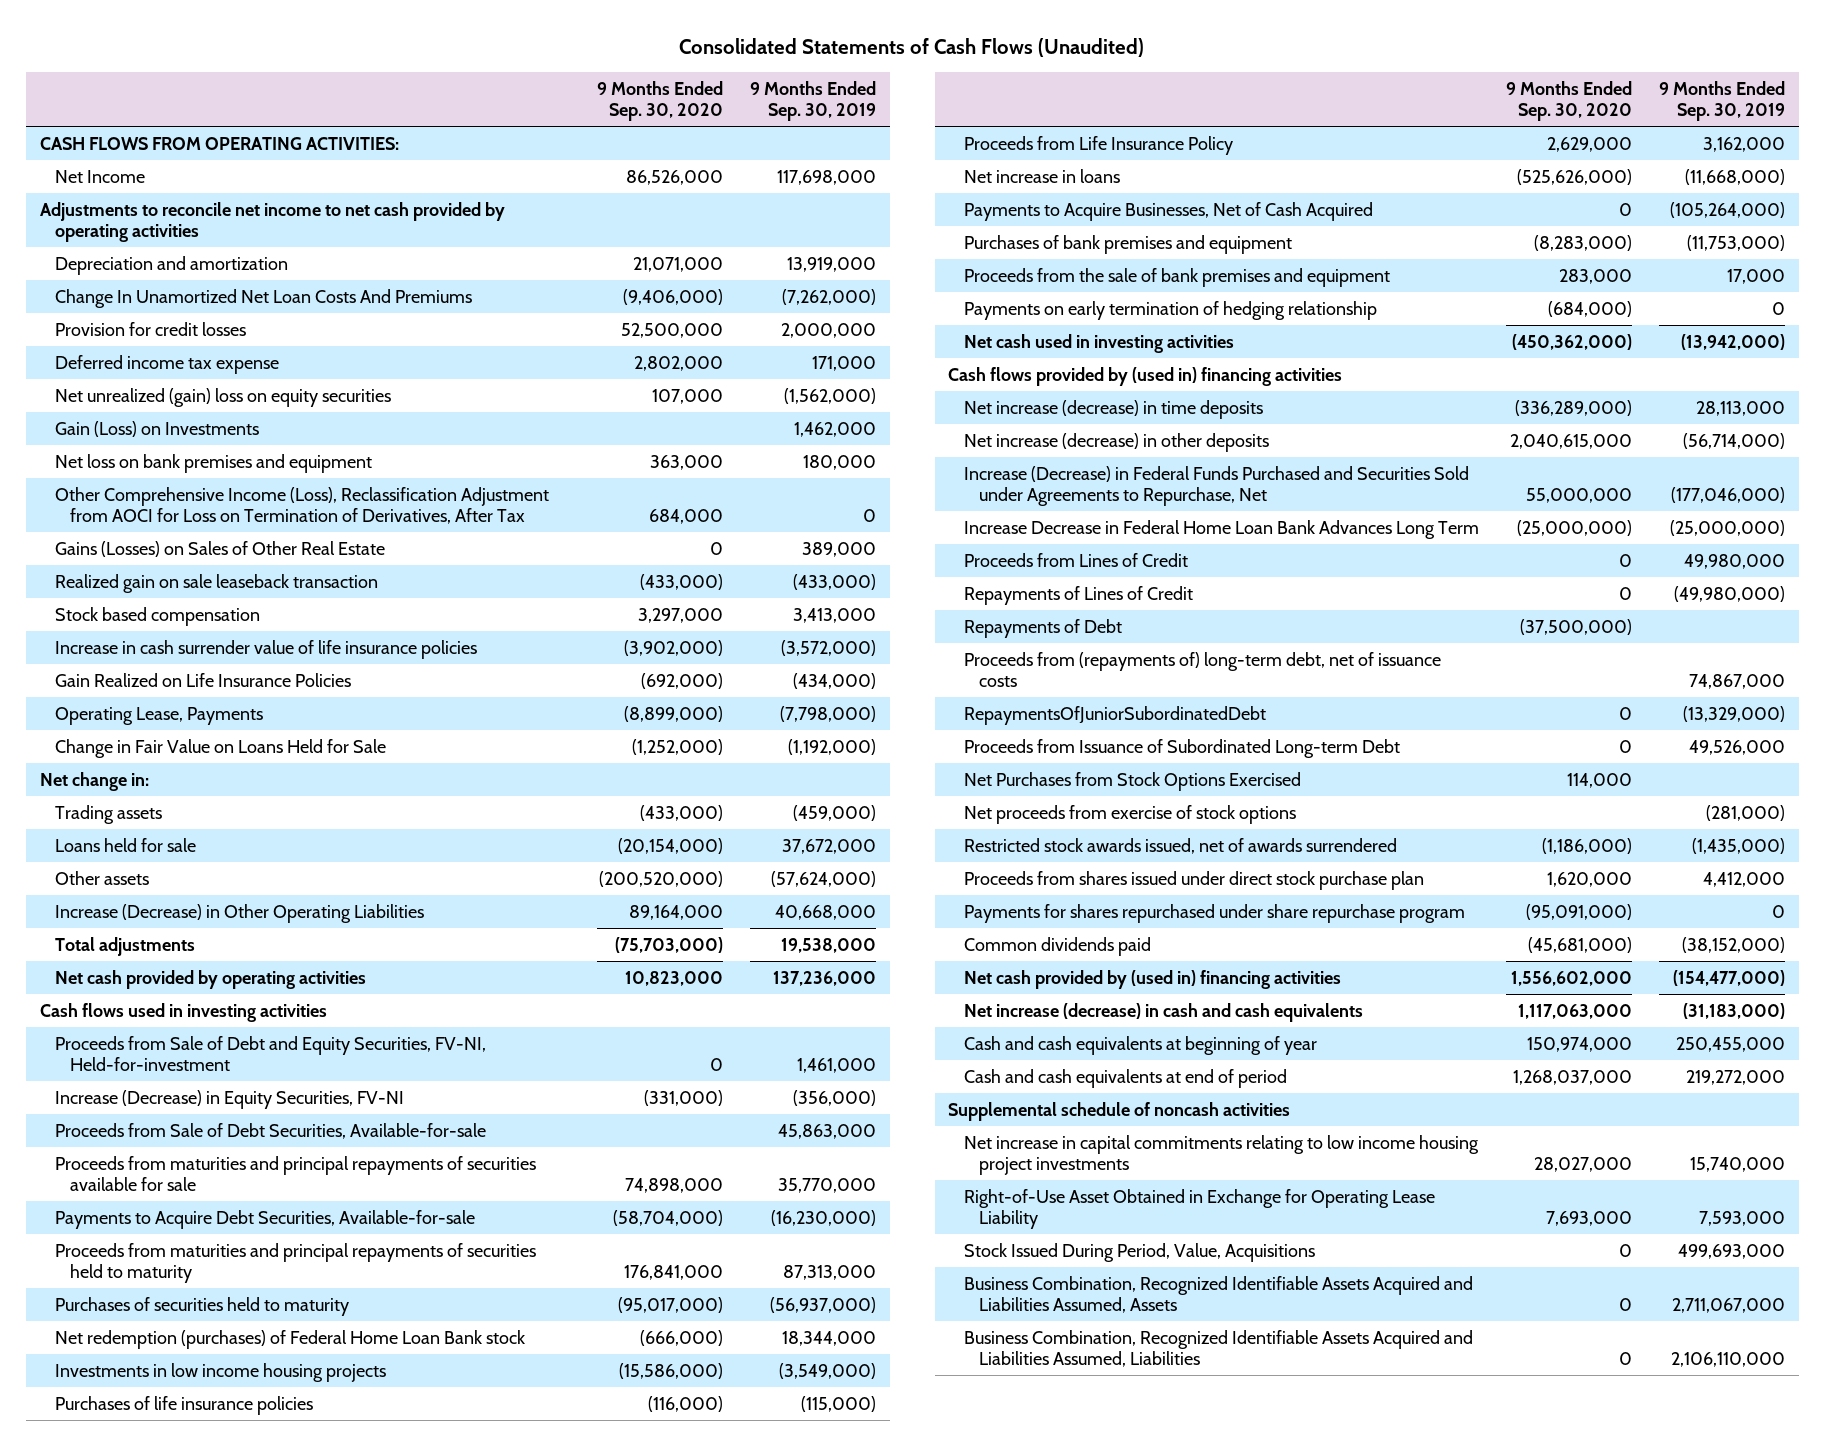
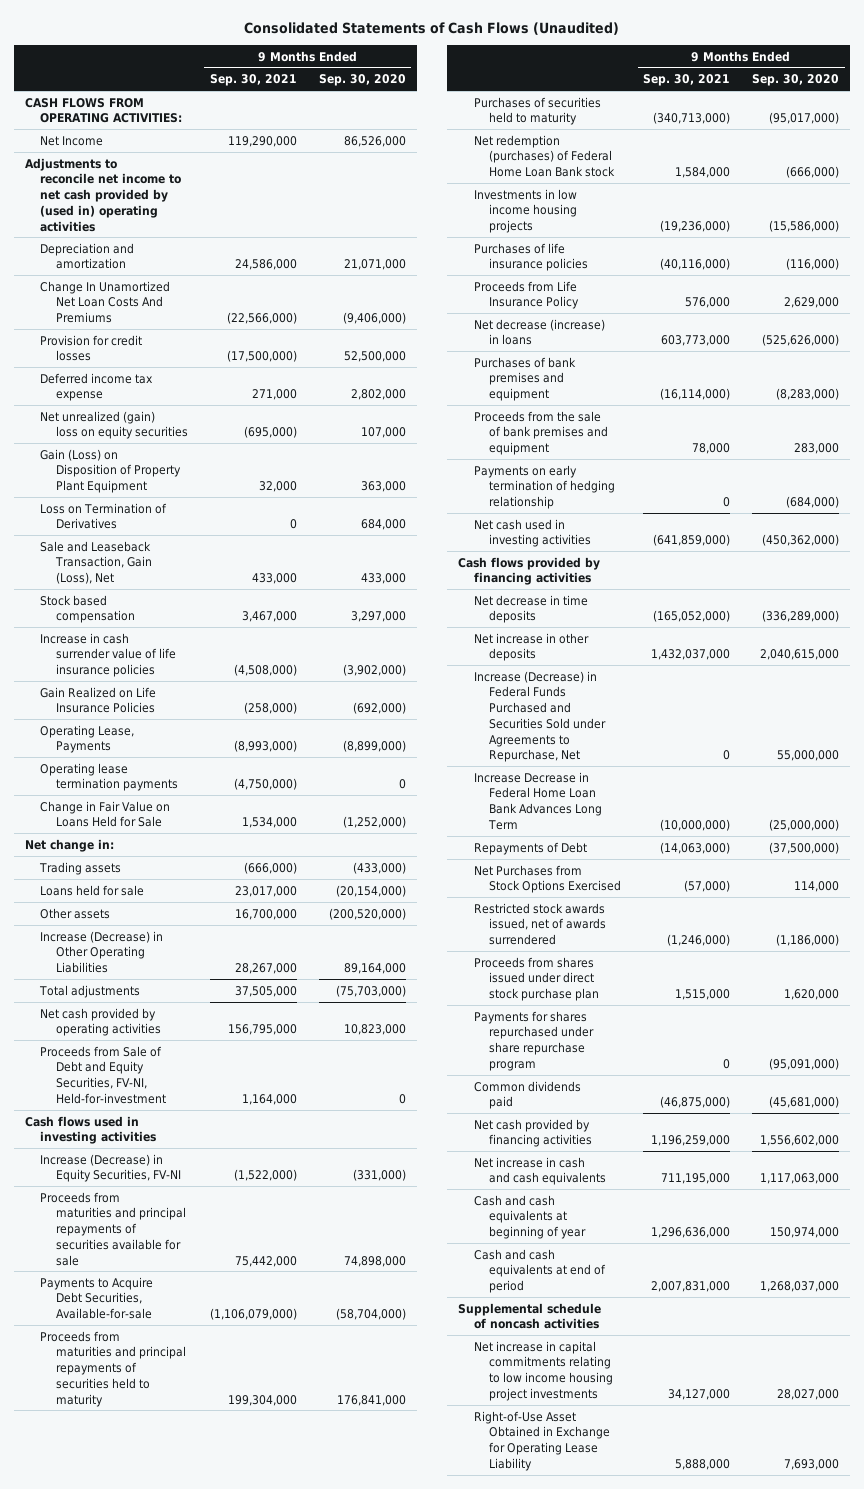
[750,80,877,121] 9 Months Ended Sep. 30, 2019 -> none
none -> [209,74,297,87] Sep. 30, 2021
[39,201,505,242] Adjustments to reconcile net income to net cash provided by operating activities -> [24,157,182,232] Adjustments to reconcile net income to net cash provided by (used in) operating activities
[54,420,259,437] Gain (Loss) on Investments -> none
[54,540,385,557] Gains (Losses) on Sales of Other Real Estate -> none
[54,573,378,593] Realized gain on sale leaseback transaction -> none
[54,453,372,473] Net loss on bank premises and equipment -> [40,448,182,494] Gain (Loss) on Disposition of Property Plant Equipment
[54,486,549,524] Other Comprehensive Income (Loss), Reclassification Adjustment from AOCI for Loss on Termination of Derivatives, After Tax -> [40,502,168,530] Loss on Termination of Derivatives
none -> [40,540,153,585] Sale and Leaseback Transaction, Gain (Loss), Net
none -> [40,762,179,792] Operating lease termination payments
[39,1002,327,1022] Cash flows used in investing activities -> [24,1115,157,1145] Cash flows used in investing activities
[54,1122,486,1139] Proceeds from Sale of Debt Securities, Available-for-sale -> none
[963,201,1373,221] Payments to Acquire Businesses, Net of Cash Acquired -> none
[963,168,1120,183] Net increase in loans -> [473,318,605,346] Net decrease (increase) in loans
[948,366,1343,386] Cash flows provided by (used in) financing activities -> [458,556,601,586] Cash flows provided by financing activities
[963,399,1263,419] Net increase (decrease) in time deposits -> [473,594,588,624] Net decrease in time deposits
[963,432,1269,452] Net increase (decrease) in other deposits -> [473,632,589,662] Net increase in other deposits
[963,552,1188,567] Proceeds from Lines of Credit -> none
[963,585,1193,605] Repayments of Lines of Credit -> none
[963,651,1441,687] Proceeds from (repayments of) long-term debt, net of issuance costs -> none
[963,705,1266,725] RepaymentsOfJuniorSubordinatedDebt -> none
[963,738,1400,758] Proceeds from Issuance of Subordinated Long-term Debt -> none
[963,804,1296,824] Net proceeds from exercise of stock options -> none
[963,969,1341,989] Net cash provided by (used in) financing activities -> [473,1118,593,1148] Net cash provided by financing activities
[963,1002,1363,1022] Net increase (decrease) in cash and cash equivalents -> [473,1156,607,1186] Net increase in cash and cash equivalents
[963,1242,1315,1262] Stock Issued During Period, Value, Acquisitions -> none
[963,1275,1473,1313] Business Combination, Recognized Identifiable Assets Acquired and Liabilities Assumed, Assets -> none
[963,1329,1473,1367] Business Combination, Recognized Identifiable Assets Acquired and Liabilities Assumed, Liabilities -> none

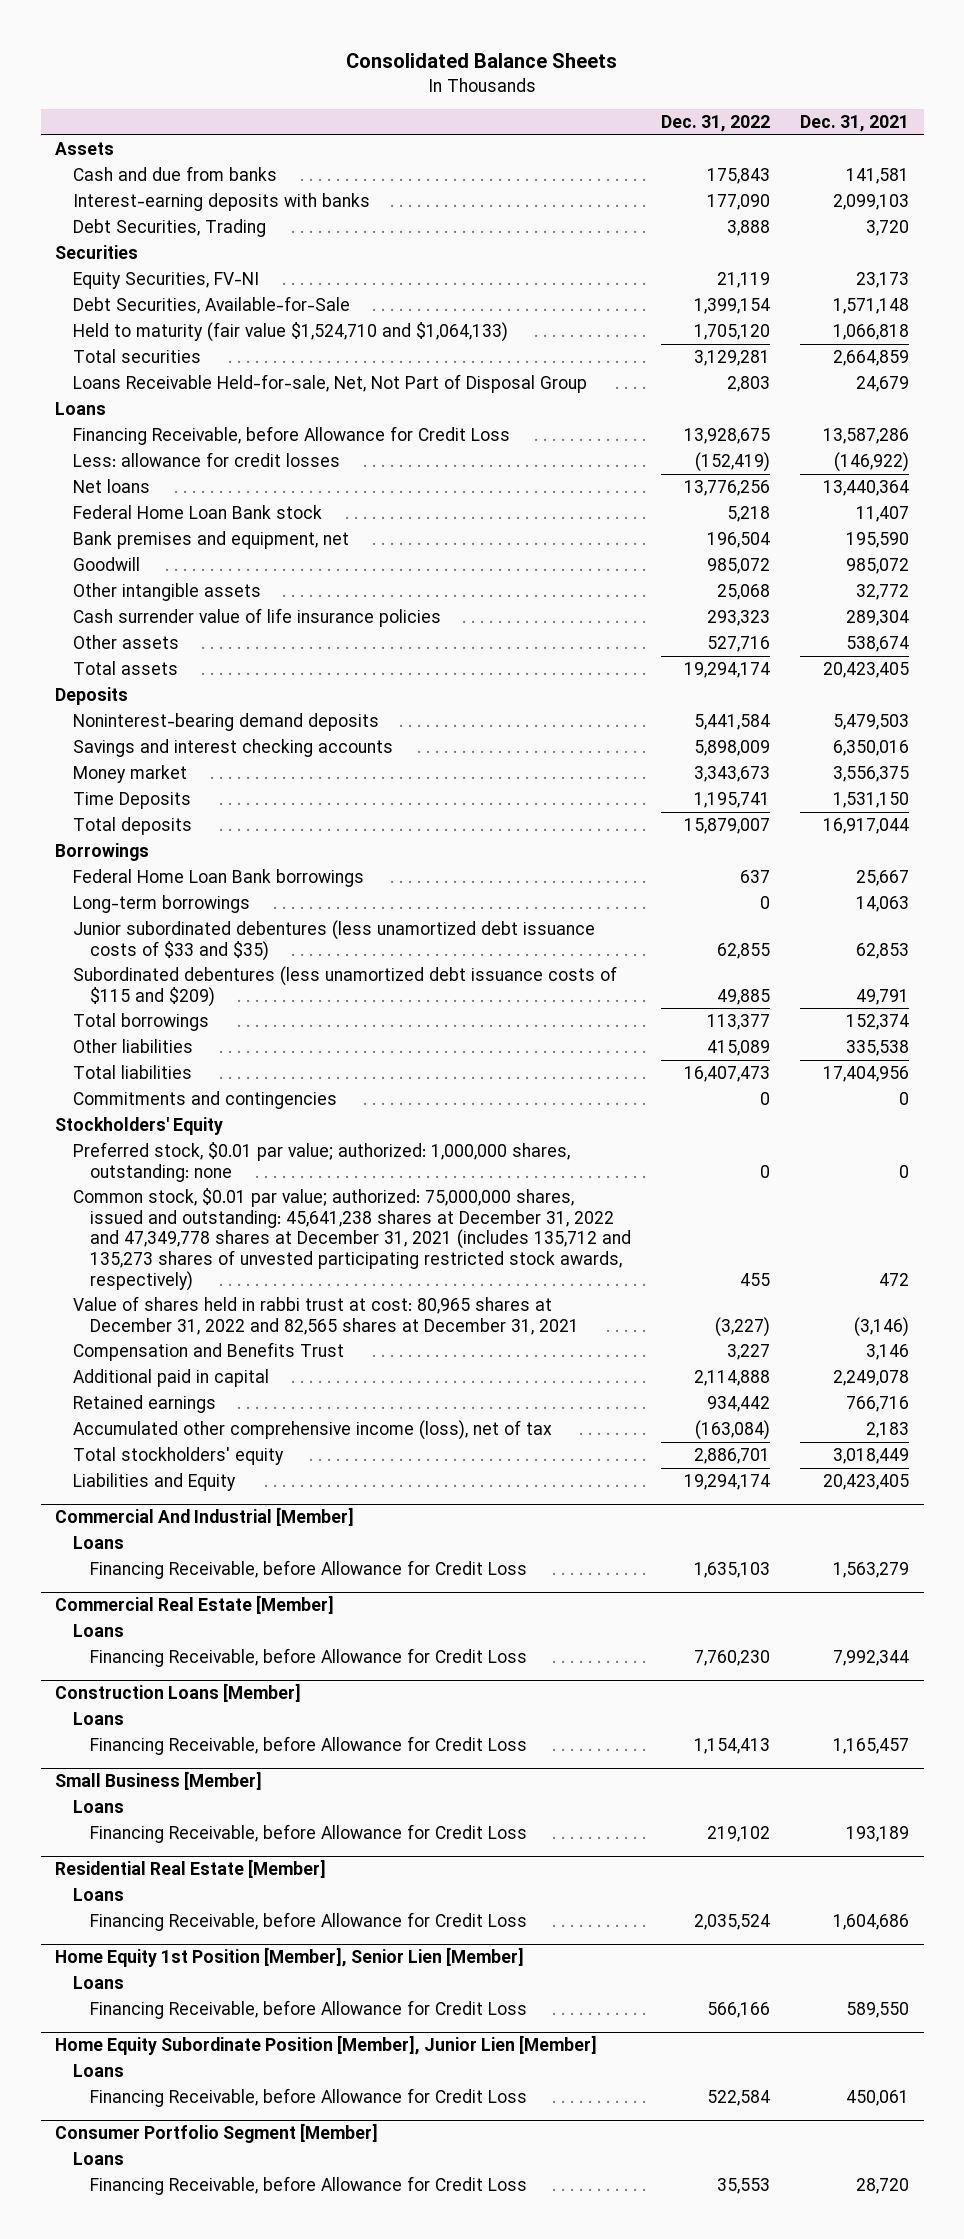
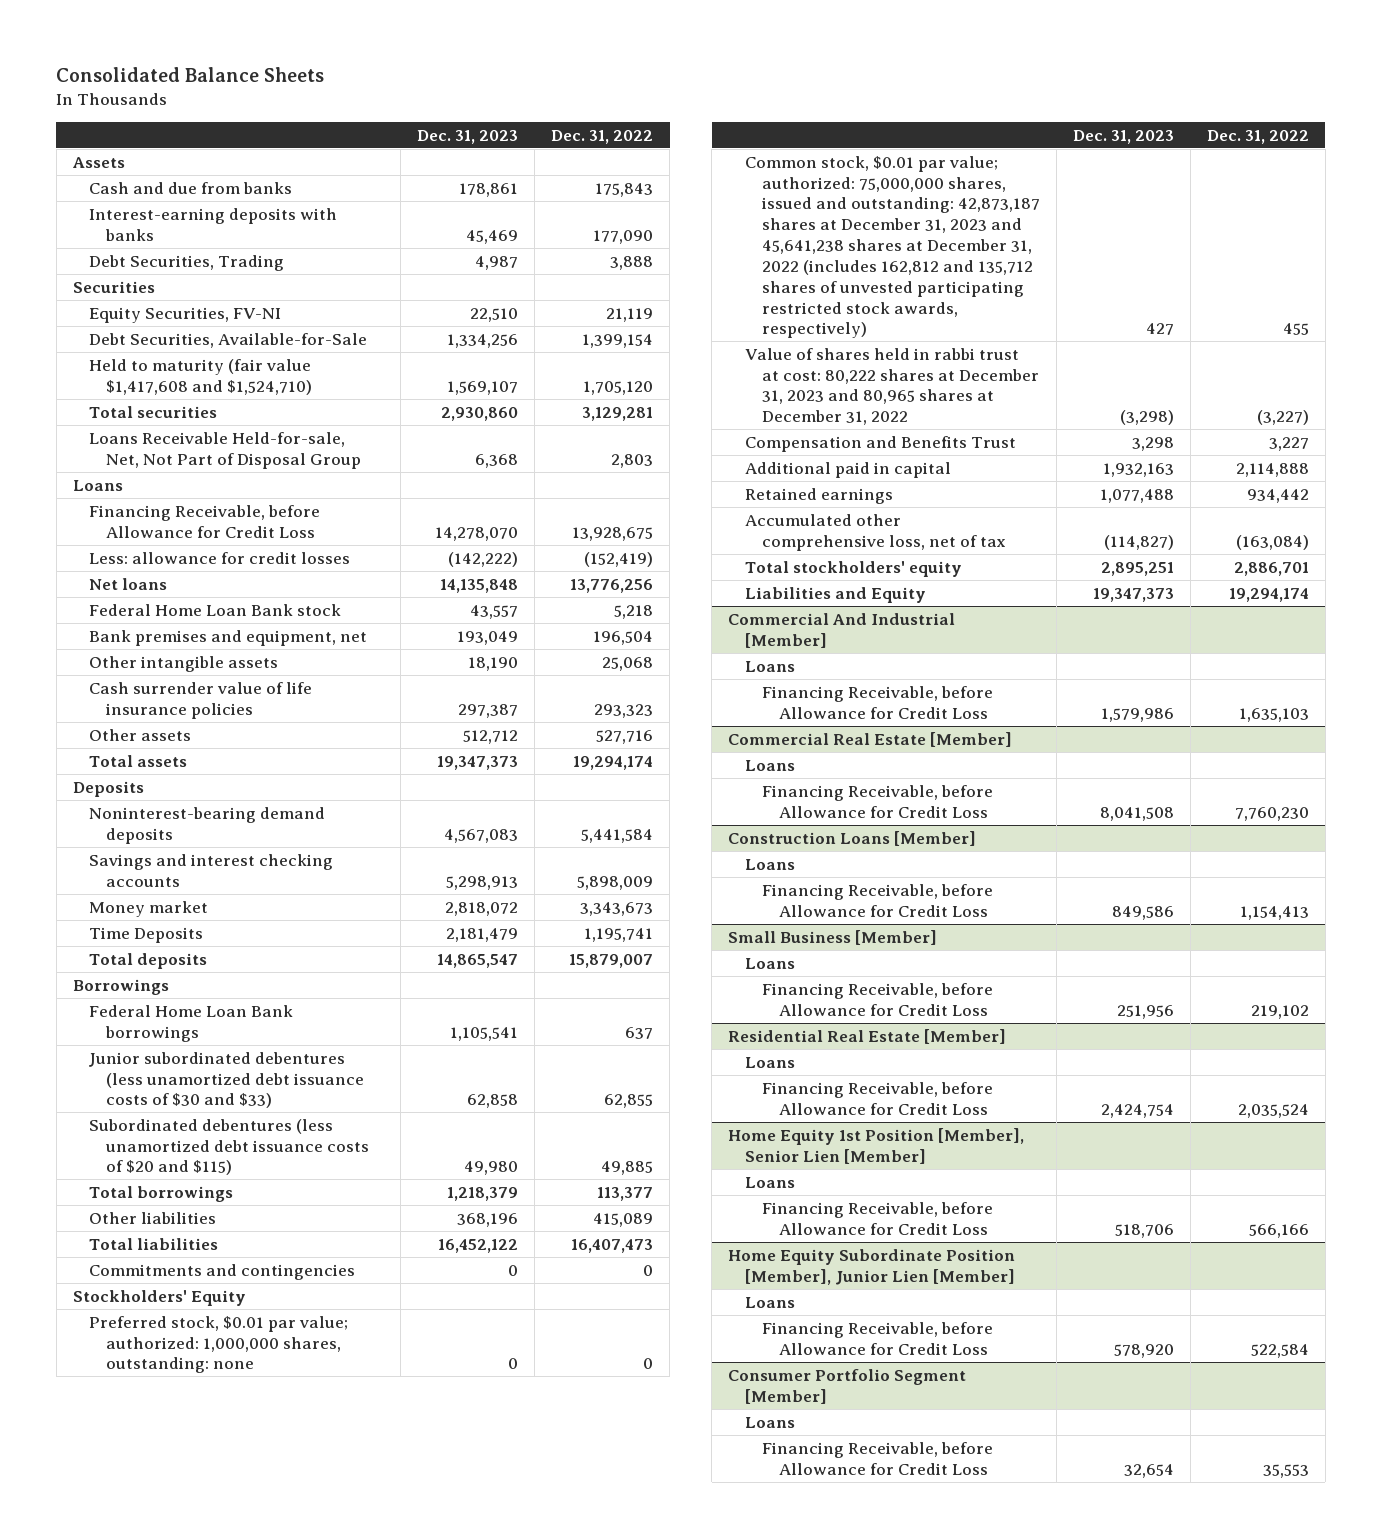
[799,115,909,133] Dec. 31, 2021 -> none
none -> [417,129,519,144] Dec. 31, 2023
[72,322,508,343] Held to maturity (fair value $1,524,710 and $1,064,133) -> [89,358,313,395] Held to maturity (fair value $1,417,608 and $1,524,710)
[72,557,140,572] Goodwill -> none
[72,895,250,914] Long-term borrowings -> none
[72,920,595,961] Junior subordinated debentures (less unamortized debt issuance costs of $33 and $35) -> [89,1051,365,1109] Junior subordinated debentures (less unamortized debt issuance costs of $30 and $33)
[72,966,617,1007] Subordinated debentures (less unamortized debt issuance costs of $115 and $209) -> [89,1118,370,1176] Subordinated debentures (less unamortized debt issuance costs of $20 and $115)
[72,1188,631,1291] Common stock, $0.01 par value; authorized: 75,000,000 shares, issued and outstanding: 45,641,238 shares at December 31, 2022 and 47,349,778 shares at December 31, 2021 (includes 135,712 and 135,273 shares of unvested participating restricted stock awards, respectively) -> [745,155,1040,339] Common stock, $0.01 par value; authorized: 75,000,000 shares, issued and outstanding: 42,873,187 shares at December 31, 2023 and 45,641,238 shares at December 31, 2022 (includes 162,812 and 135,712 shares of unvested participating restricted stock awards, respectively)
[72,1296,579,1335] Value of shares held in rabbi trust at cost: 80,965 shares at December 31, 2022 and 82,565 shares at December 31, 2021 -> [745,347,1039,426] Value of shares held in rabbi trust at cost: 80,222 shares at December 31, 2023 and 80,965 shares at December 31, 2022
[72,1420,552,1441] Accumulated other comprehensive income (loss), net of tax -> [745,513,1006,551] Accumulated other comprehensive loss, net of tax

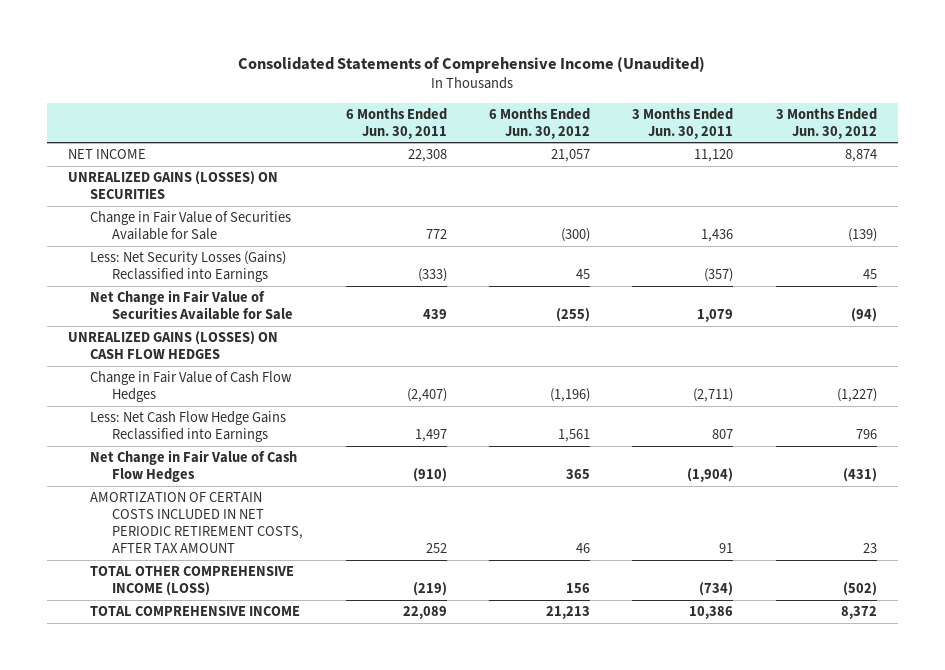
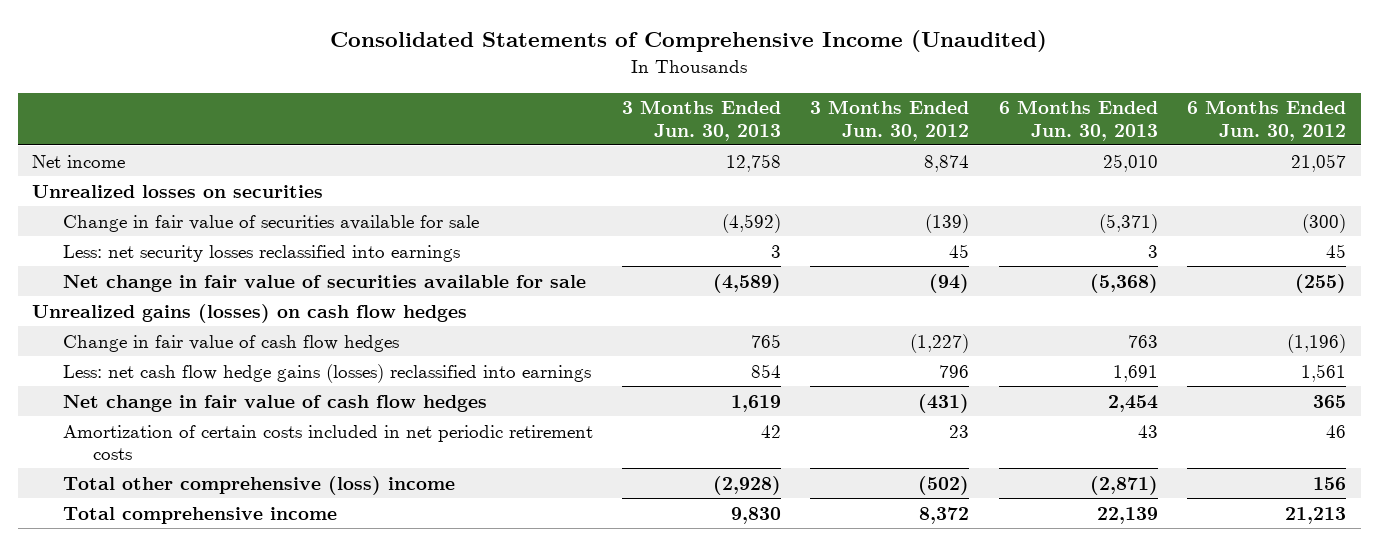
[345,107,447,139] 6 Months Ended Jun. 30, 2011 -> none
[632,107,734,139] 3 Months Ended Jun. 30, 2011 -> none
none -> [621,100,781,141] 3 Months Ended Jun. 30, 2013
none -> [998,100,1158,141] 6 Months Ended Jun. 30, 2013
[67,148,146,159] NET INCOME -> [32,154,126,168] Net income
[67,170,278,200] UNREALIZED GAINS (LOSSES) ON SECURITIES -> [32,184,324,198] Unrealized losses on securities
[90,210,292,241] Change in Fair Value of Securities Available for Sale -> [62,214,479,232] Change in fair value of securities available for sale
[90,250,287,283] Less: Net Security Losses (Gains) Reclassified into Earnings -> [62,244,460,262] Less: net security losses reclassified into earnings
[90,289,294,321] Net Change in Fair Value of Securities Available for Sale -> [62,274,586,292] Net change in fair value of securities available for sale
[67,330,278,360] UNREALIZED GAINS (LOSSES) ON CASH FLOW HEDGES -> [32,303,468,323] Unrealized gains (losses) on cash flow hedges
[90,370,293,403] Change in Fair Value of Cash Flow Hedges -> [62,334,399,352] Change in fair value of cash flow hedges
[90,410,287,443] Less: Net Cash Flow Hedge Gains Reclassified into Earnings -> [62,363,591,383] Less: net cash flow hedge gains (losses) reclassified into earnings
[90,449,298,483] Net Change in Fair Value of Cash Flow Hedges -> [62,394,487,412] Net change in fair value of cash flow hedges
[90,491,304,554] AMORTIZATION OF CERTAIN COSTS INCLUDED IN NET PERIODIC RETIREMENT COSTS, AFTER TAX AMOUNT -> [62,424,593,460] Amortization of certain costs included in net periodic retirement costs
[90,565,295,597] TOTAL OTHER COMPREHENSIVE INCOME (LOSS) -> [62,475,455,495] Total other comprehensive (loss) income
[90,605,301,616] TOTAL COMPREHENSIVE INCOME -> [62,506,337,524] Total comprehensive income

